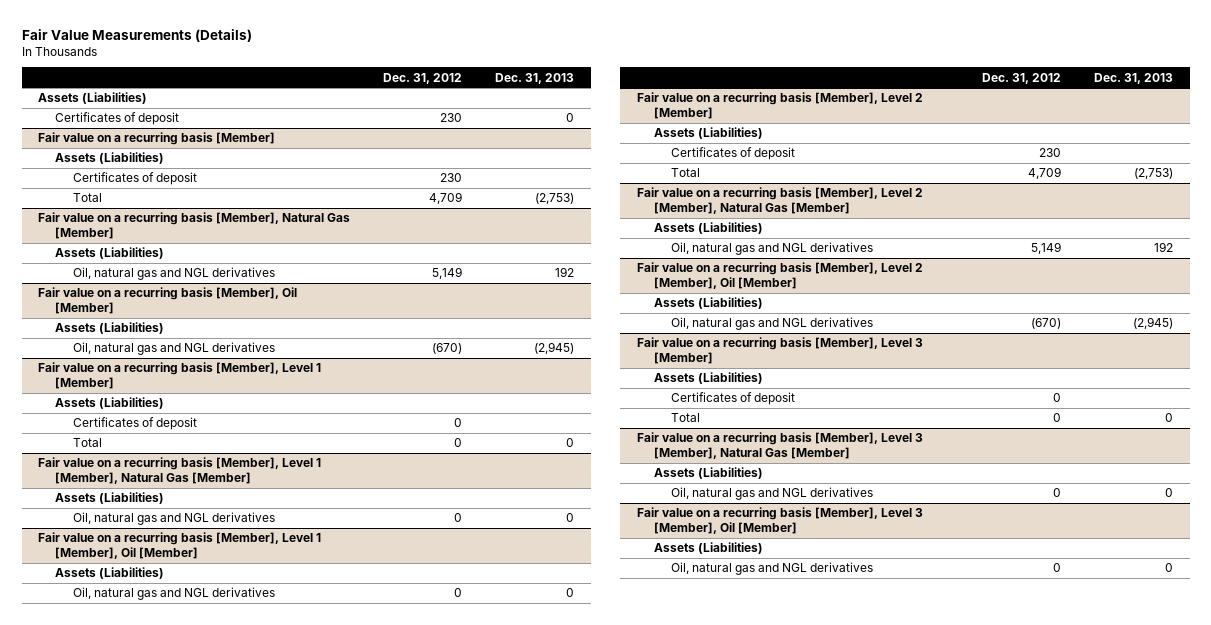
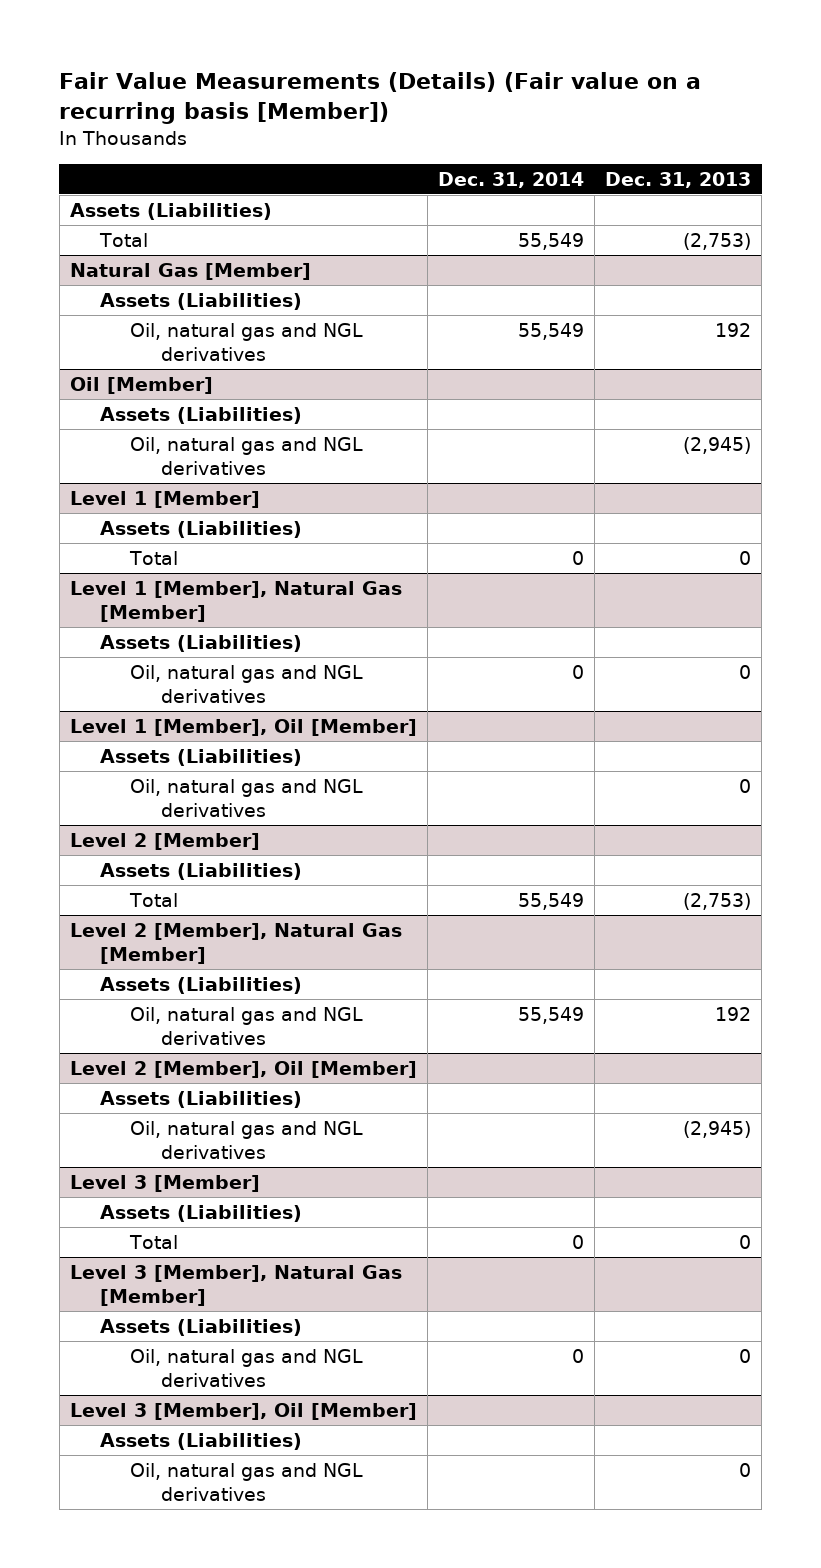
[21,28,252,42] Fair Value Measurements (Details) -> [59,72,702,124] Fair Value Measurements (Details) (Fair value on a recurring basis [Member])
[383,72,463,84] Dec. 31, 2012 -> none
none -> [438,171,585,188] Dec. 31, 2014
[55,112,180,126] Certificates of deposit -> none
[38,132,276,146] Fair value on a recurring basis [Member] -> none
[55,152,165,165] Assets (Liabilities) -> none
[72,172,197,186] Certificates of deposit -> none
[38,212,351,240] Fair value on a recurring basis [Member], Natural Gas [Member] -> none
none -> [69,262,311,280] Natural Gas [Member]
[38,287,298,315] Fair value on a recurring basis [Member], Oil [Member] -> none
none -> [69,376,213,394] Oil [Member]
[38,362,322,390] Fair value on a recurring basis [Member], Level 1 [Member] -> none
none -> [69,490,260,508] Level 1 [Member]
[72,417,197,431] Certificates of deposit -> none
[38,457,322,485] Fair value on a recurring basis [Member], Level 1 [Member], Natural Gas [Member] -> none
none -> [69,580,402,623] Level 1 [Member], Natural Gas [Member]
[38,532,322,560] Fair value on a recurring basis [Member], Level 1 [Member], Oil [Member] -> none
none -> [69,718,417,736] Level 1 [Member], Oil [Member]
[636,92,923,120] Fair value on a recurring basis [Member], Level 2 [Member] -> none
none -> [69,832,260,850] Level 2 [Member]
[671,147,796,161] Certificates of deposit -> none
[636,187,923,215] Fair value on a recurring basis [Member], Level 2 [Member], Natural Gas [Member] -> none
none -> [69,922,402,965] Level 2 [Member], Natural Gas [Member]
[636,262,923,290] Fair value on a recurring basis [Member], Level 2 [Member], Oil [Member] -> none
none -> [69,1060,417,1078] Level 2 [Member], Oil [Member]
[636,337,923,365] Fair value on a recurring basis [Member], Level 3 [Member] -> none
none -> [69,1174,260,1192] Level 3 [Member]
[671,392,796,406] Certificates of deposit -> none
[636,432,923,460] Fair value on a recurring basis [Member], Level 3 [Member], Natural Gas [Member] -> none
none -> [69,1264,402,1307] Level 3 [Member], Natural Gas [Member]
[636,507,923,535] Fair value on a recurring basis [Member], Level 3 [Member], Oil [Member] -> none
none -> [69,1402,417,1420] Level 3 [Member], Oil [Member]

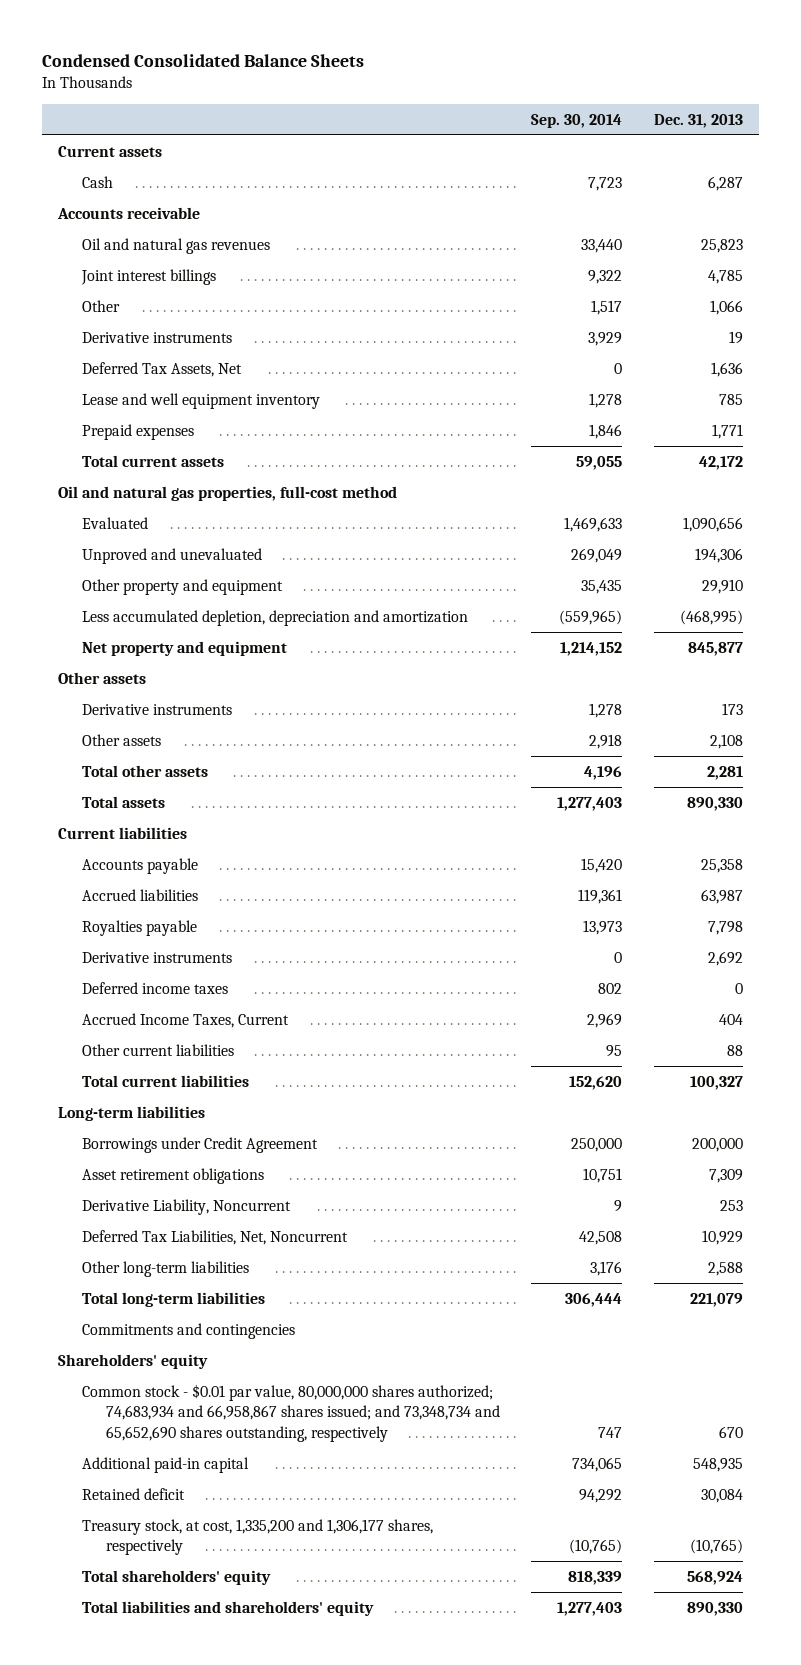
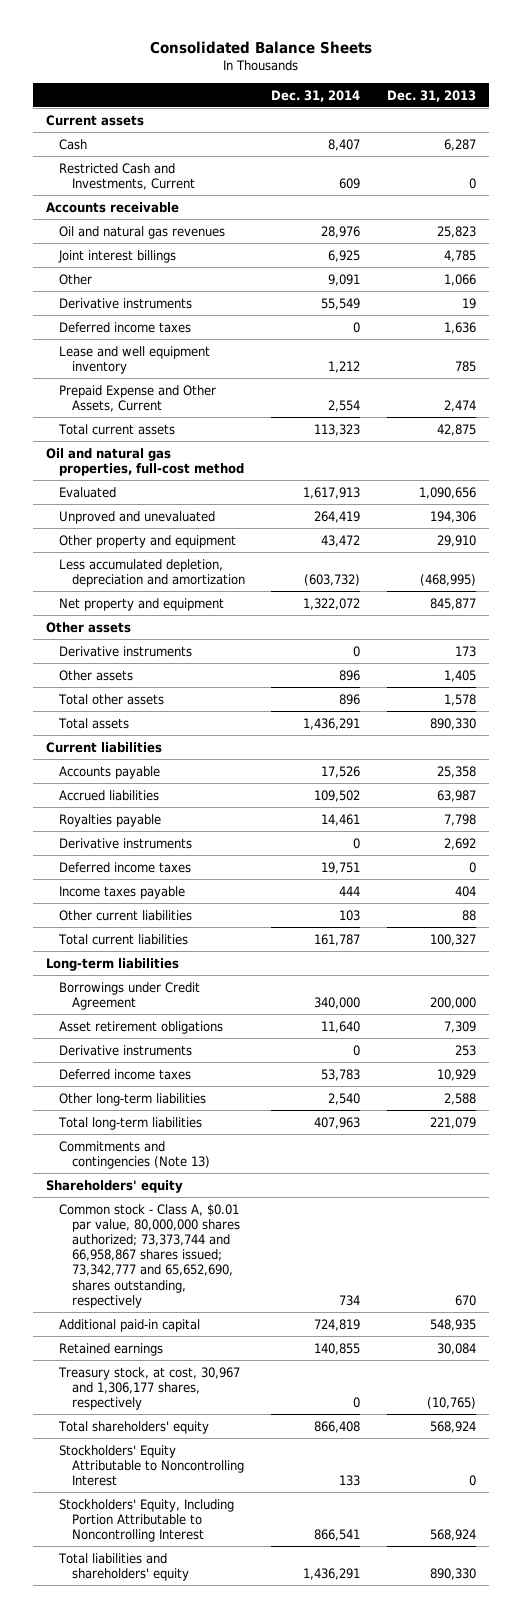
[41,53,364,67] Condensed Consolidated Balance Sheets -> [150,40,373,54] Consolidated Balance Sheets
[531,113,623,128] Sep. 30, 2014 -> none
none -> [271,89,361,102] Dec. 31, 2014
none -> [58,162,195,190] Restricted Cash and Investments, Current
[81,361,242,377] Deferred Tax Assets, Net -> [58,321,191,333] Deferred income taxes
[81,423,194,440] Prepaid expenses -> none
none -> [58,384,216,412] Prepaid Expense and Other Assets, Current
[698,455,743,470] 42,172 -> [436,423,476,436] 42,875
[709,733,743,749] 2,108 -> [443,669,476,682] 1,405
[706,765,743,780] 2,281 -> [443,693,476,706] 1,578
[81,1012,289,1028] Accrued Income Taxes, Current -> [58,885,185,899] Income taxes payable
[81,1198,291,1215] Derivative Liability, Noncurrent -> [58,1044,192,1056] Derivative instruments
[81,1229,348,1245] Deferred Tax Liabilities, Net, Noncurrent -> [58,1068,191,1080] Deferred income taxes
[81,1322,295,1339] Commitments and contingencies -> [58,1140,210,1169] Commitments and contingencies (Note 13)
[81,1383,500,1442] Common stock - $0.01 par value, 80,000,000 shares authorized; 74,683,934 and 66,958,867 shares issued; and 73,348,734 and 65,652,690 shares outstanding, respectively -> [58,1203,240,1308] Common stock - Class A, $0.01 par value, 80,000,000 shares authorized; 73,373,744 and 66,958,867 shares issued; 73,342,777 and 65,652,690, shares outstanding, respectively
[81,1487,185,1500] Retained deficit -> [58,1342,163,1356] Retained earnings
[81,1518,433,1556] Treasury stock, at cost, 1,335,200 and 1,306,177 shares, respectively -> [57,1366,240,1411] Treasury stock, at cost, 30,967 and 1,306,177 shares, respectively
none -> [58,1444,244,1487] Stockholders' Equity Attributable to Noncontrolling Interest
none -> [58,1498,234,1543] Stockholders' Equity, Including Portion Attributable to Noncontrolling Interest

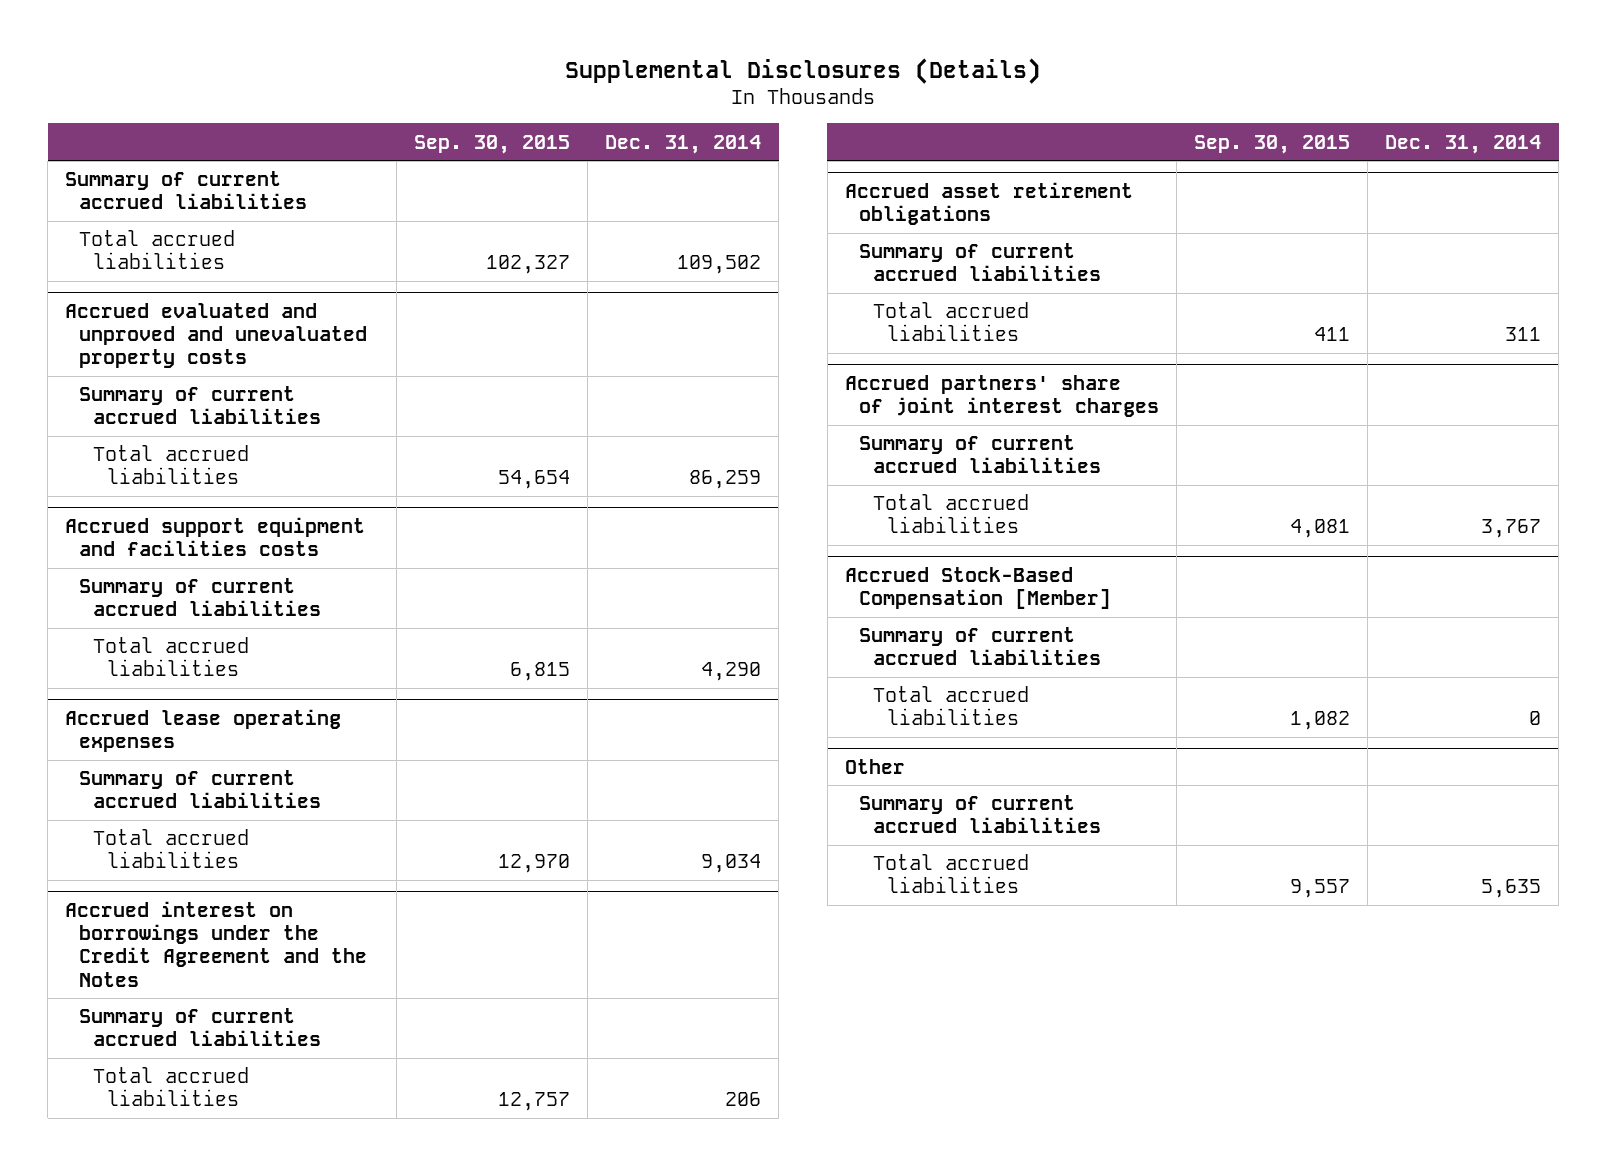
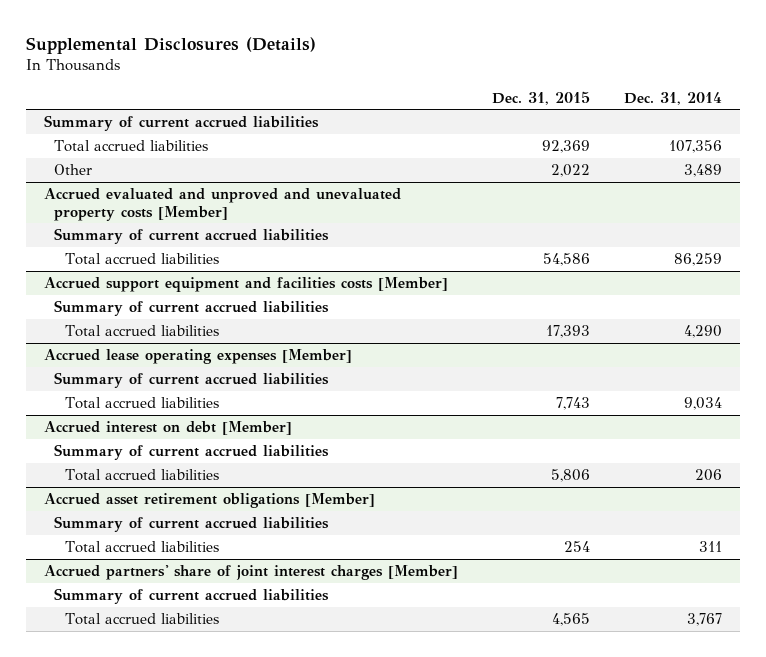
[414,134,571,154] Sep. 30, 2015 -> none
none -> [491,90,590,105] Dec. 31, 2015
[677,255,762,275] 109,502 -> [669,140,723,154] 107,356
none -> [54,164,93,176] Other
[65,302,368,369] Accrued evaluated and unproved and unevaluated property costs -> [43,188,401,221] Accrued evaluated and unproved and unevaluated property costs [Member]
[65,516,366,557] Accrued support equipment and facilities costs -> [43,277,448,293] Accrued support equipment and facilities costs [Member]
[65,708,342,753] Accrued lease operating expenses -> [43,349,352,365] Accrued lease operating expenses [Member]
[65,900,368,987] Accrued interest on borrowings under the Credit Agreement and the Notes -> [43,421,292,436] Accrued interest on debt [Member]
[844,181,1133,226] Accrued asset retirement obligations -> [43,493,375,509] Accrued asset retirement obligations [Member]
[844,374,1159,418] Accrued partners' share of joint interest charges -> [43,565,458,581] Accrued partners' share of joint interest charges [Member]
[844,566,1111,610] Accrued Stock-Based Compensation [Member] -> none
[858,627,1101,666] Summary of current accrued liabilities -> none
[872,686,1029,726] Total accrued liabilities -> none
[844,758,905,774] Other -> none
[858,795,1101,834] Summary of current accrued liabilities -> none
[872,854,1029,894] Total accrued liabilities -> none

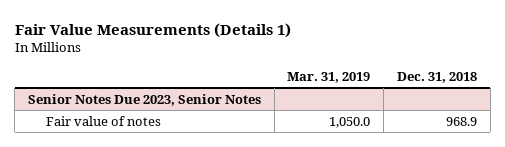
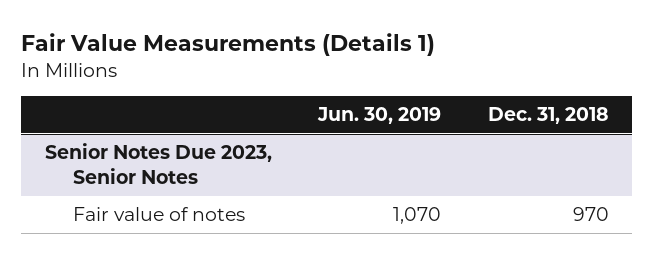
[287,71,371,83] Mar. 31, 2019 -> none
none -> [317,106,442,124] Jun. 30, 2019
[445,116,477,126] 968.9 -> [572,207,609,222] 970

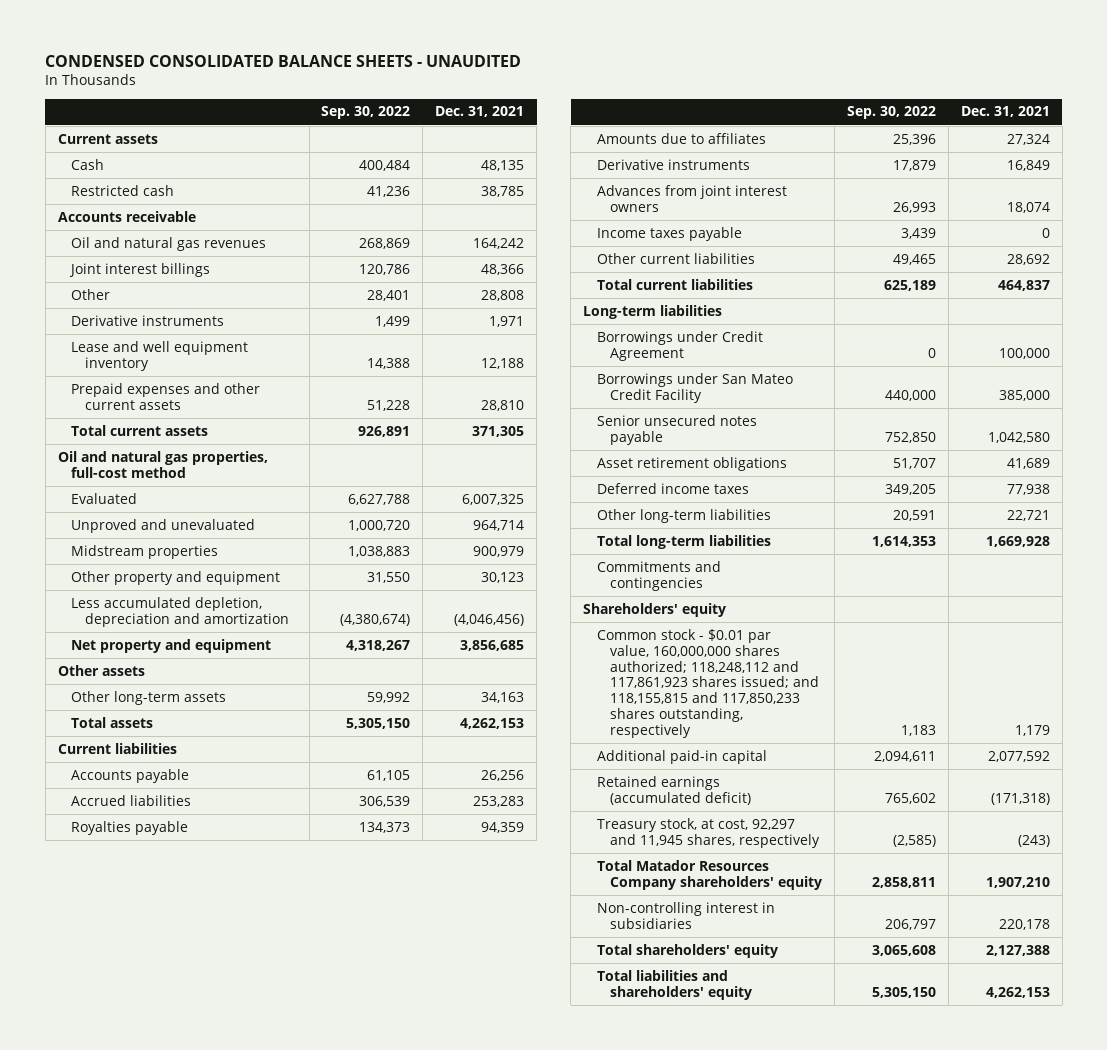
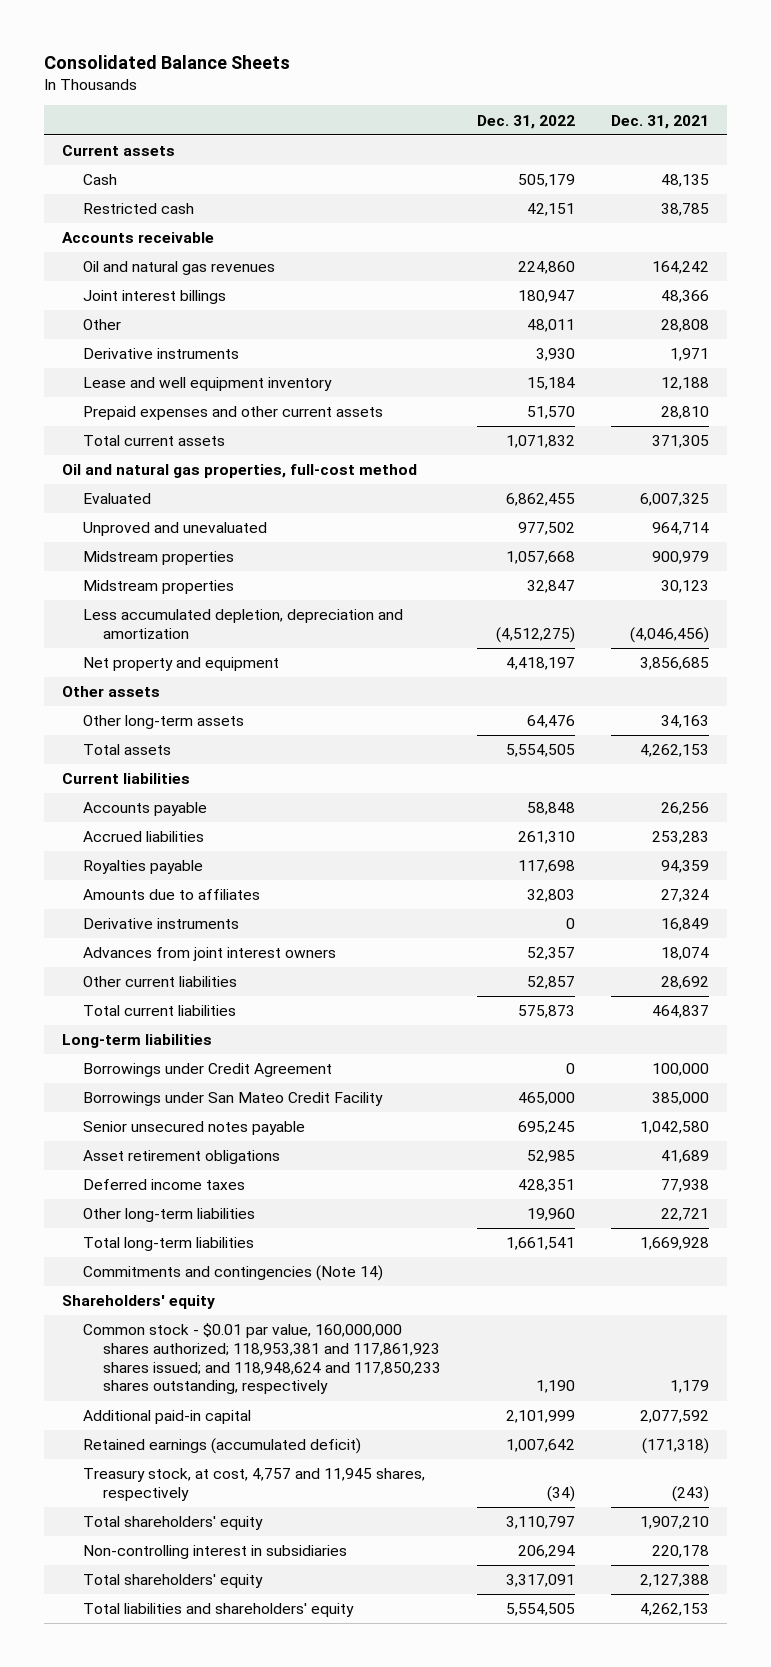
[45,54,522,67] CONDENSED CONSOLIDATED BALANCE SHEETS - UNAUDITED -> [44,54,291,69] Consolidated Balance Sheets
[321,106,411,120] Sep. 30, 2022 -> none
none -> [477,114,576,129] Dec. 31, 2022
[71,570,281,585] Other property and equipment -> [82,580,234,595] Midstream properties
[596,226,742,241] Income taxes payable -> none
[596,560,721,591] Commitments and contingencies -> [82,1265,383,1282] Commitments and contingencies (Note 14)
[596,628,819,738] Common stock - $0.01 par value, 160,000,000 shares authorized; 118,248,112 and 117,861,923 shares issued; and 118,155,815 and 117,850,233 shares outstanding, respectively -> [82,1323,442,1395] Common stock - $0.01 par value, 160,000,000 shares authorized; 118,953,381 and 117,861,923 shares issued; and 118,948,624 and 117,850,233 shares outstanding, respectively
[596,817,820,848] Treasury stock, at cost, 92,297 and 11,945 shares, respectively -> [82,1468,425,1501] Treasury stock, at cost, 4,757 and 11,945 shares, respectively
[596,859,822,890] Total Matador Resources Company shareholders' equity -> [82,1516,263,1531] Total shareholders' equity

